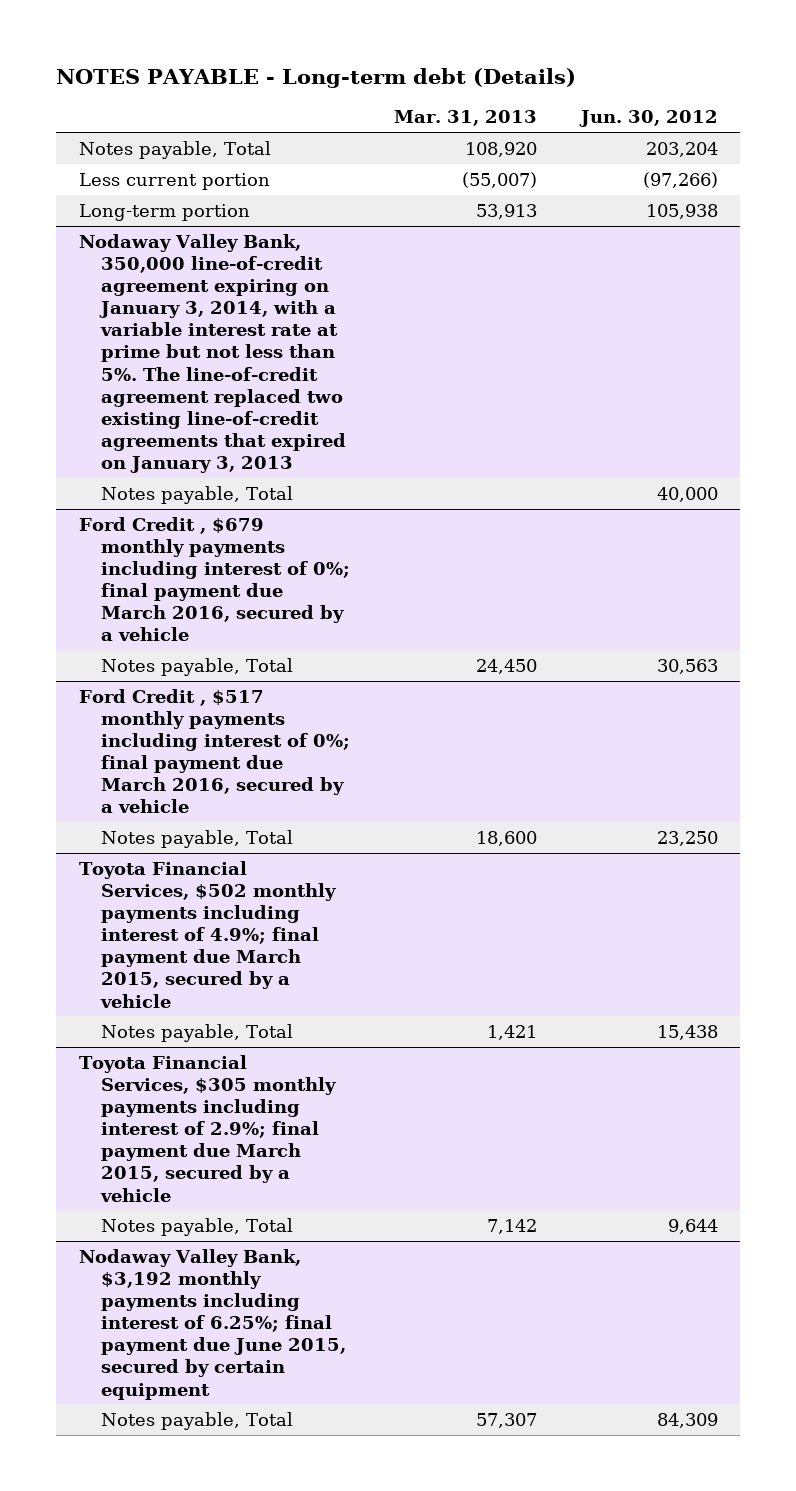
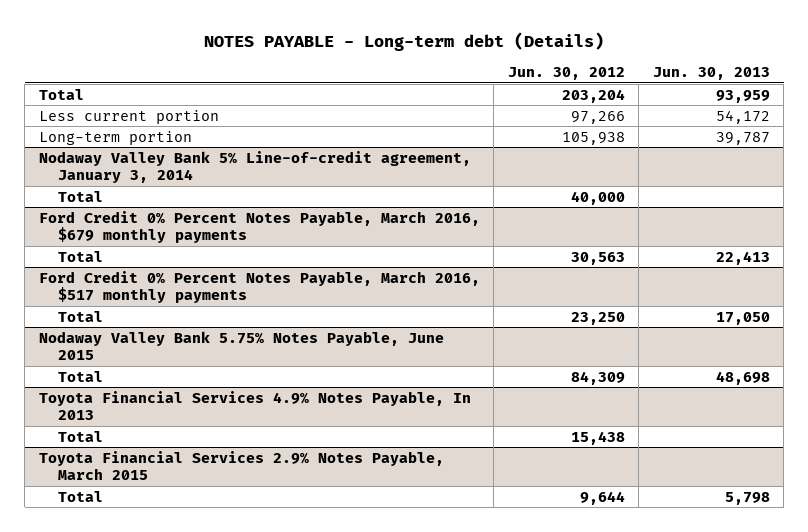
[393,110,537,127] Mar. 31, 2013 -> none
none -> [652,67,770,81] Jun. 30, 2013
[78,140,271,159] Notes payable, Total -> [38,88,84,100] Total
[642,171,718,188] (97,266) -> [570,110,625,124] 97,266
[78,233,346,474] Nodaway Valley Bank, 350,000 line-of-credit agreement expiring on January 3, 2014, with a variable interest rate at prime but not less than 5%. The line-of-credit agreement replaced two existing line-of-credit agreements that expired on January 3, 2013 -> none
[78,516,350,642] Ford Credit , $679 monthly payments including interest of 0%; final payment due March 2016, secured by a vehicle -> none
[78,688,350,814] Ford Credit , $517 monthly payments including interest of 0%; final payment due March 2016, secured by a vehicle -> none
[78,860,336,1008] Toyota Financial Services, $502 monthly payments including interest of 4.9%; final payment due March 2015, secured by a vehicle -> none
[78,1054,336,1202] Toyota Financial Services, $305 monthly payments including interest of 2.9%; final payment due March 2015, secured by a vehicle -> none
[78,1248,346,1400] Nodaway Valley Bank, $3,192 monthly payments including interest of 6.25%; final payment due June 2015, secured by certain equipment -> none
none -> [38,150,471,183] Nodaway Valley Bank 5% Line-of-credit agreement, January 3, 2014
[100,485,293,504] Notes payable, Total -> [58,190,104,202] Total
none -> [38,210,480,243] Ford Credit 0% Percent Notes Payable, March 2016, $679 monthly payments
[100,657,293,676] Notes payable, Total -> [58,250,104,262] Total
none -> [38,270,480,303] Ford Credit 0% Percent Notes Payable, March 2016, $517 monthly payments
[100,829,293,848] Notes payable, Total -> [58,310,104,322] Total
none -> [38,330,444,360] Nodaway Valley Bank 5.75% Notes Payable, June 2015
[100,1023,293,1042] Notes payable, Total -> [58,370,104,382] Total
[656,1024,718,1040] 15,438 -> [570,370,625,385] 84,309
none -> [38,390,471,420] Toyota Financial Services 4.9% Notes Payable, In 2013
[100,1217,293,1236] Notes payable, Total -> [58,430,104,442] Total
[667,1218,718,1234] 9,644 -> [570,430,625,445] 15,438
none -> [38,450,444,480] Toyota Financial Services 2.9% Notes Payable, March 2015
[100,1411,293,1430] Notes payable, Total -> [58,490,104,502] Total
[656,1412,718,1428] 84,309 -> [579,490,625,505] 9,644

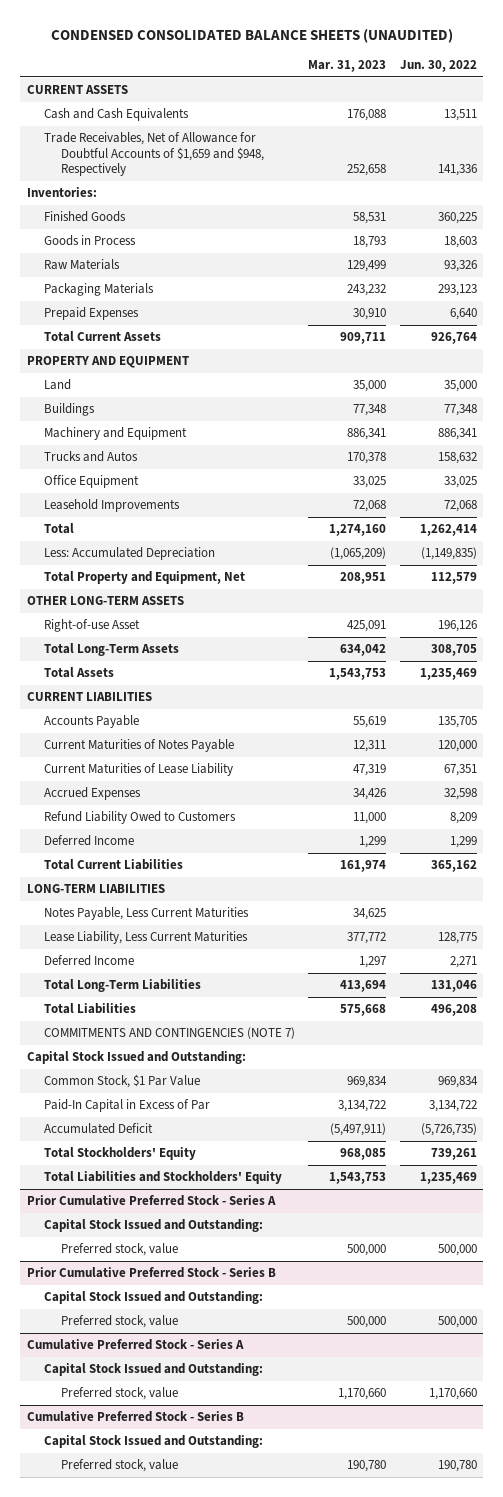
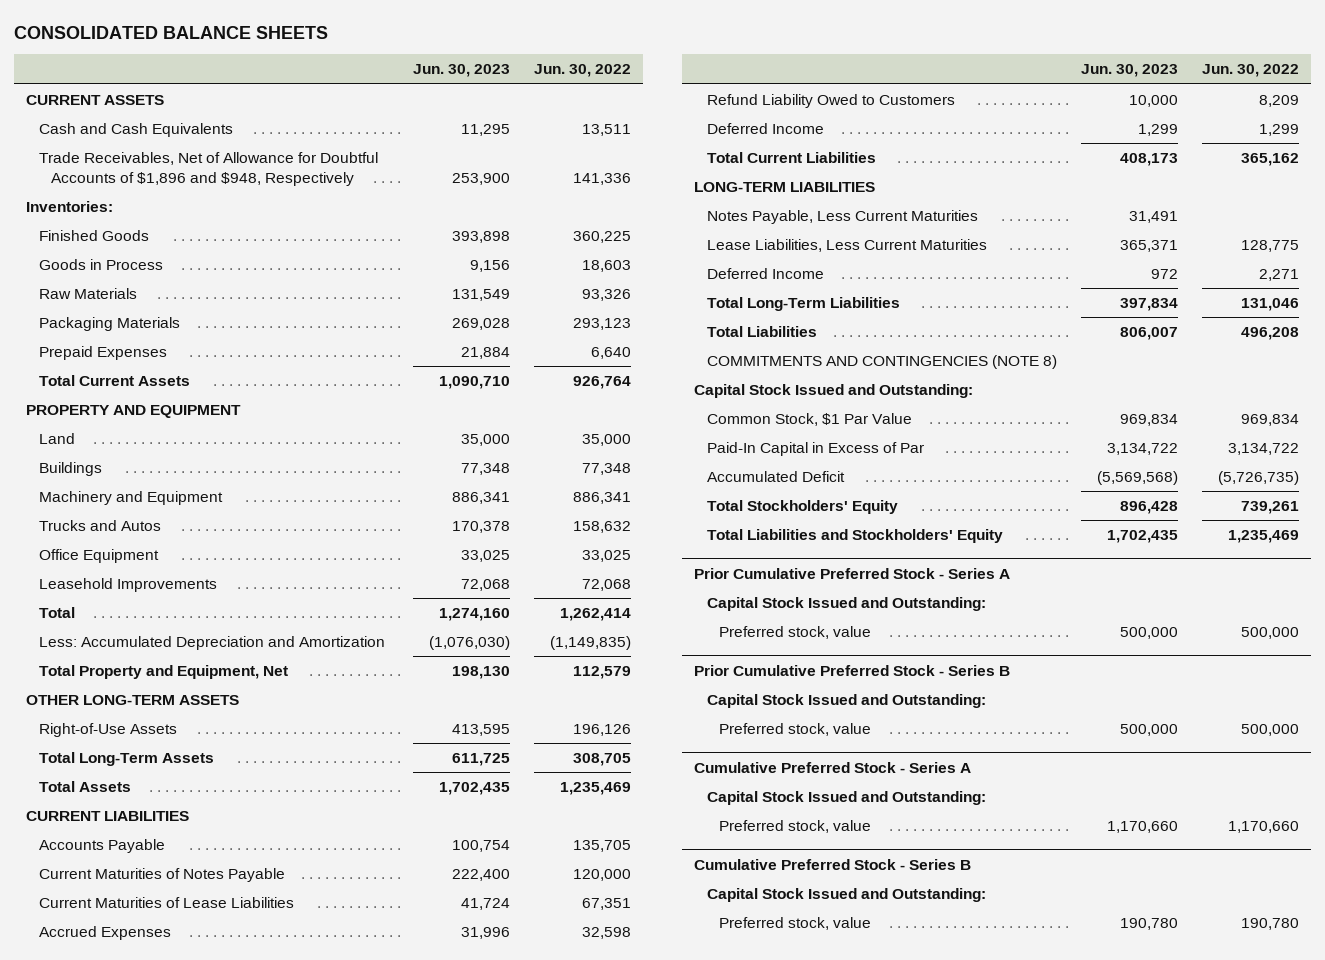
[50,29,453,44] CONDENSED CONSOLIDATED BALANCE SHEETS (UNAUDITED) -> [14,25,329,39] CONSOLIDATED BALANCE SHEETS
[308,59,387,72] Mar. 31, 2023 -> none
none -> [412,64,510,78] Jun. 30, 2023
[43,132,264,177] Trade Receivables, Net of Allowance for Doubtful Accounts of $1,659 and $948, Respectively -> [38,152,378,186] Trade Receivables, Net of Allowance for Doubtful Accounts of $1,896 and $948, Respectively
[43,547,215,561] Less: Accumulated Depreciation -> [38,636,385,651] Less: Accumulated Depreciation and Amortization
[43,619,140,633] Right-of-use Asset -> [38,723,177,738] Right-of-Use Assets
[43,763,233,777] Current Maturities of Lease Liability -> [38,897,294,909] Current Maturities of Lease Liabilities
[43,931,248,945] Lease Liability, Less Current Maturities -> [706,239,987,253] Lease Liabilities, Less Current Maturities
[43,1027,295,1040] COMMITMENTS AND CONTINGENCIES (NOTE 7) -> [706,355,1057,370] COMMITMENTS AND CONTINGENCIES (NOTE 8)

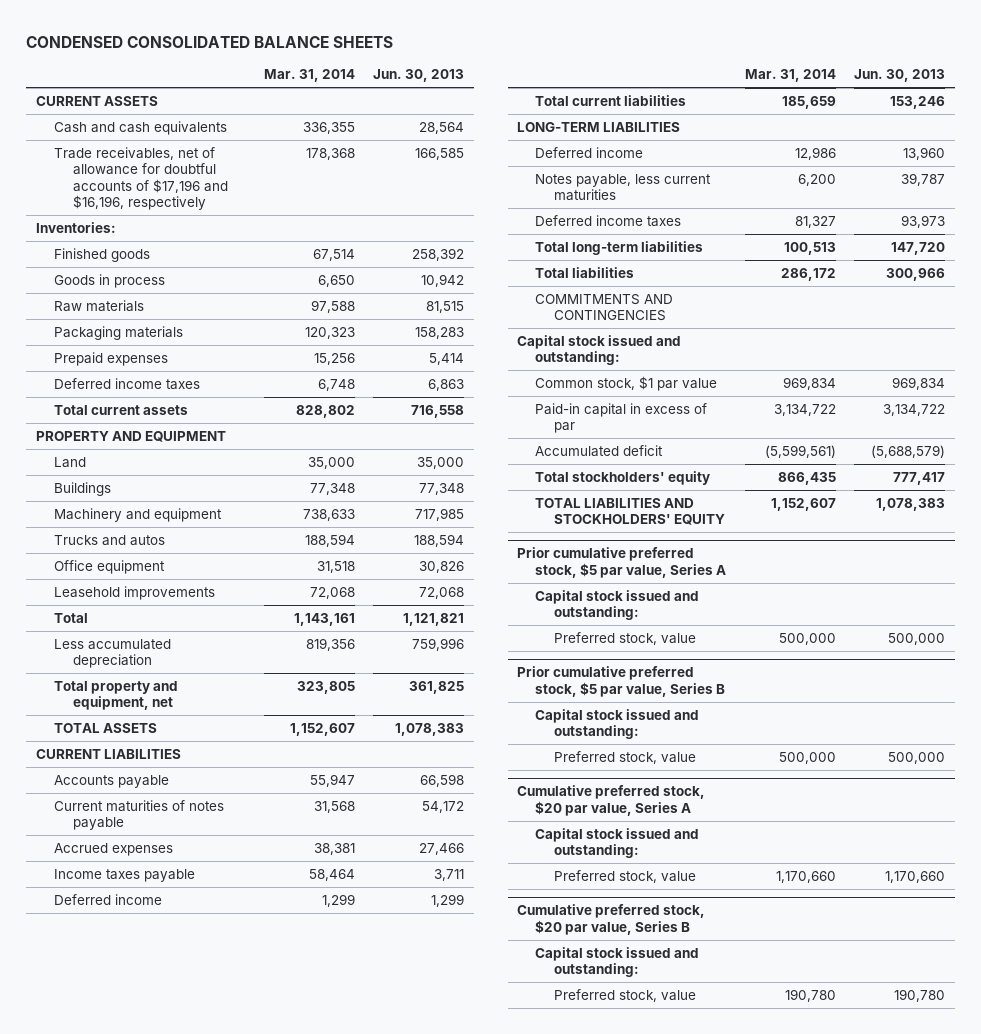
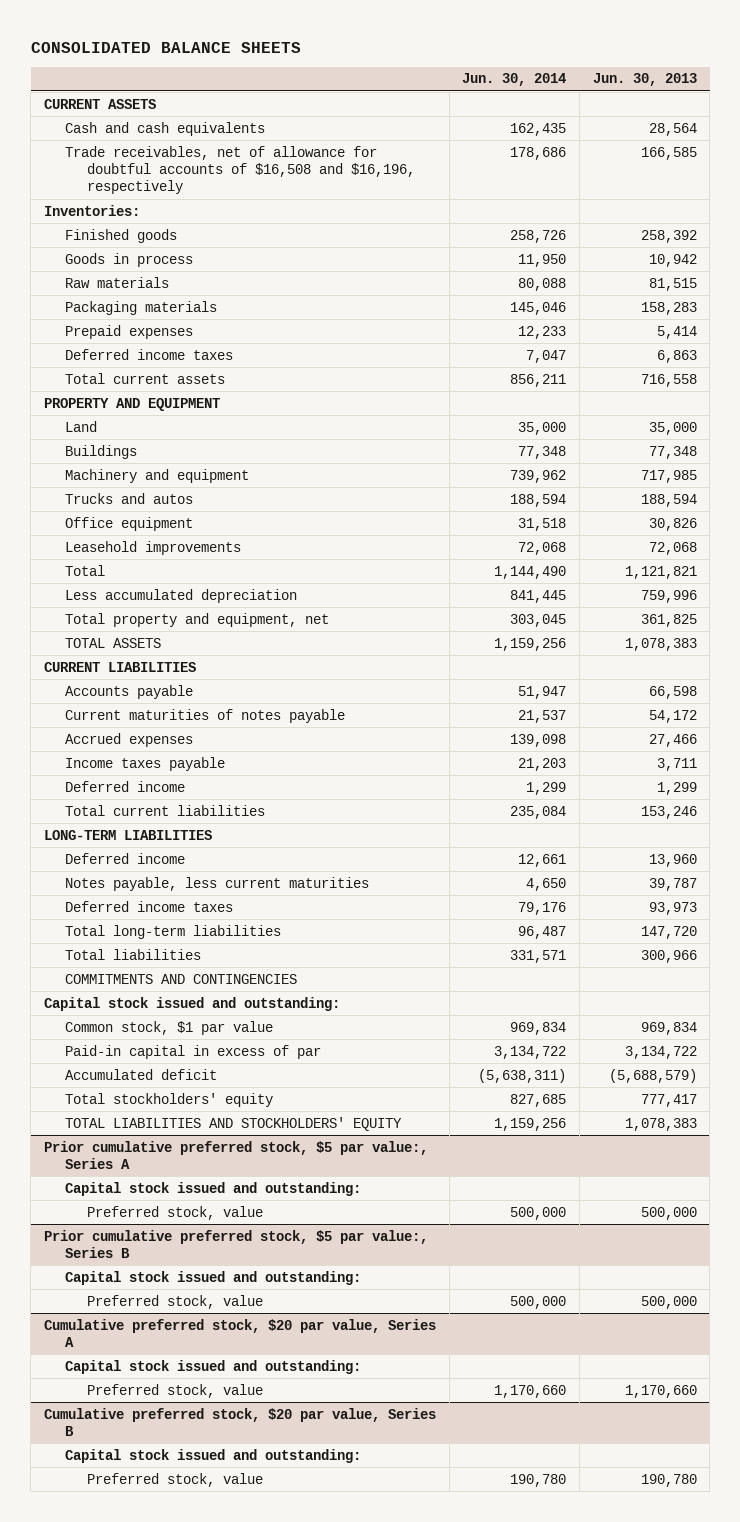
[26,35,394,48] CONDENSED CONSOLIDATED BALANCE SHEETS -> [30,41,301,53] CONSOLIDATED BALANCE SHEETS
[263,69,355,83] Mar. 31, 2014 -> none
none -> [462,73,567,87] Jun. 30, 2014
[54,146,228,211] Trade receivables, net of allowance for doubtful accounts of $17,196 and $16,196, respectively -> [65,145,416,195] Trade receivables, net of allowance for doubtful accounts of $16,508 and $16,196, respectively
[516,547,727,578] Prior cumulative preferred stock, $5 par value, Series A -> [43,1140,428,1169] Prior cumulative preferred stock, $5 par value:, Series A
[516,666,726,697] Prior cumulative preferred stock, $5 par value, Series B -> [43,1229,428,1258] Prior cumulative preferred stock, $5 par value:, Series B

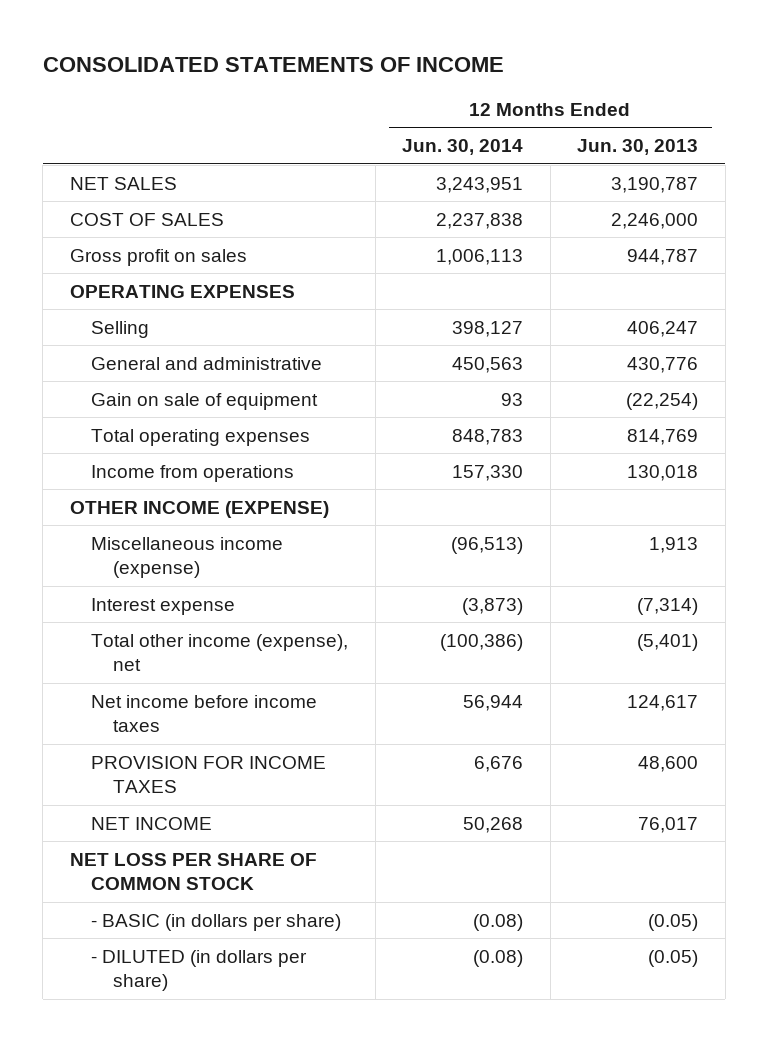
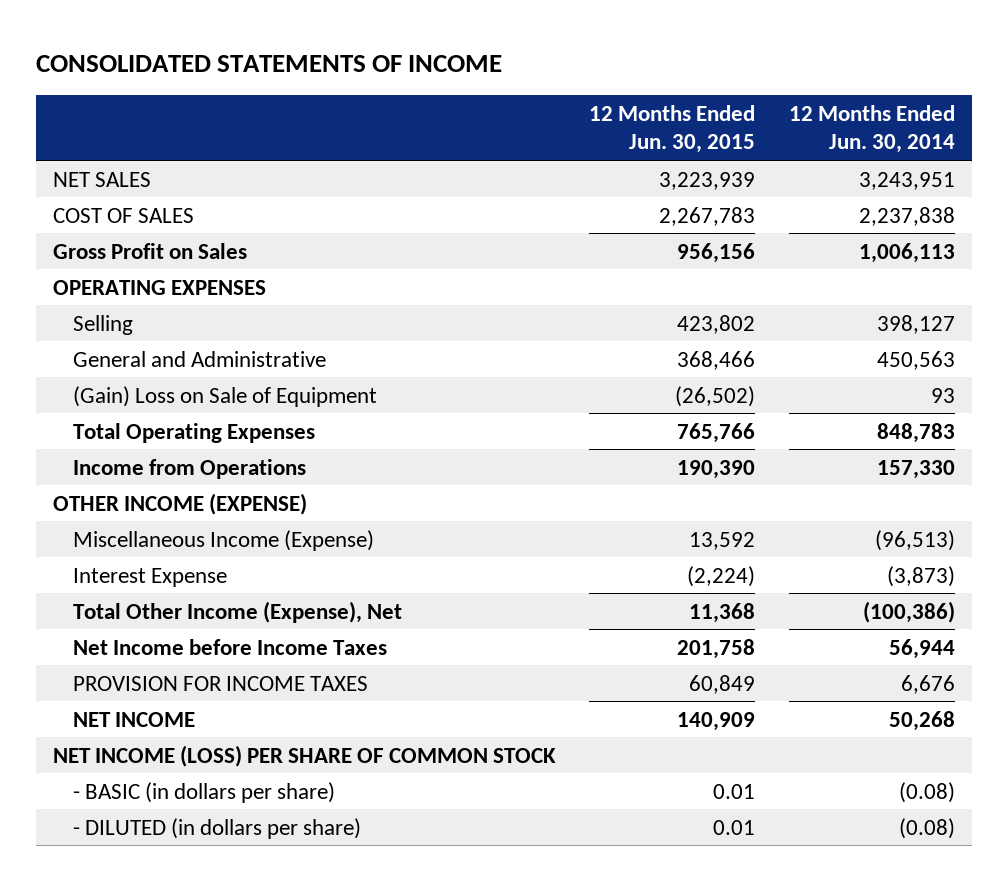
[577,139,699,156] Jun. 30, 2013 -> none
none -> [589,104,756,154] 12 Months Ended Jun. 30, 2015
[69,248,247,266] Gross profit on sales -> [53,242,248,259] Gross Profit on Sales
[91,356,323,370] General and administrative -> [73,350,327,367] General and Administrative
[91,392,319,410] Gain on sale of equipment -> [73,385,378,407] (Gain) Loss on Sale of Equipment
[91,428,311,446] Total operating expenses -> [73,422,316,443] Total Operating Expenses
[91,464,295,482] Income from operations -> [73,458,307,479] Income from Operations
[91,536,284,579] Miscellaneous income (expense) -> [73,529,375,551] Miscellaneous Income (Expense)
[91,597,236,615] Interest expense -> [73,567,228,587] Interest Expense
[91,633,349,672] Total other income (expense), net -> [73,600,403,623] Total Other Income (Expense), Net
[91,694,318,733] Net income before income taxes -> [73,638,388,655] Net Income before Income Taxes
[69,852,317,891] NET LOSS PER SHARE OF COMMON STOCK -> [53,744,557,767] NET INCOME (LOSS) PER SHARE OF COMMON STOCK

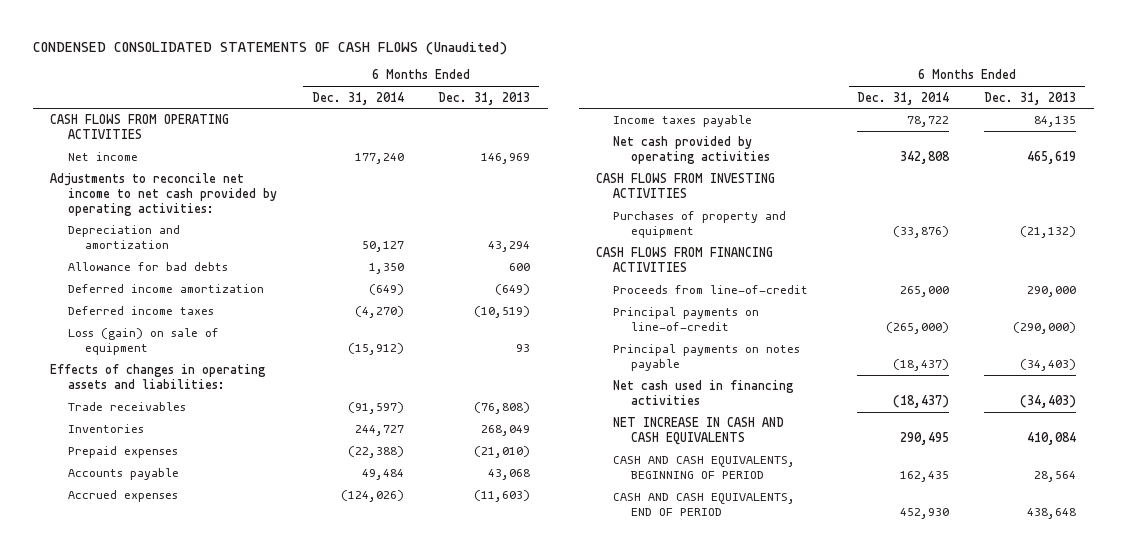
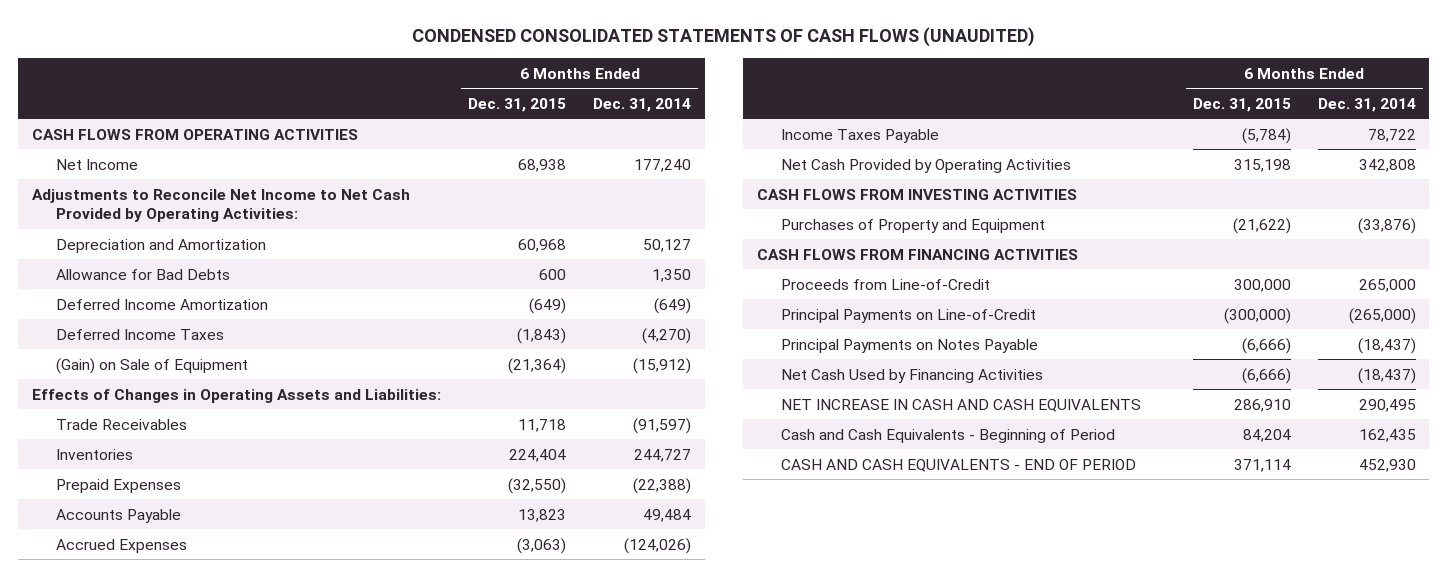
[32,41,507,55] CONDENSED CONSOLIDATED STATEMENTS OF CASH FLOWS (Unaudited) -> [411,27,1035,48] CONDENSED CONSOLIDATED STATEMENTS OF CASH FLOWS (UNAUDITED)
[438,91,531,105] Dec. 31, 2013 -> none
none -> [468,97,567,112] Dec. 31, 2015
[67,152,138,162] Net income -> [56,158,139,170] Net Income
[50,173,277,216] Adjustments to reconcile net income to net cash provided by operating activities: -> [31,188,410,223] Adjustments to Reconcile Net Income to Net Cash Provided by Operating Activities:
[67,225,180,249] Depreciation and amortization -> [56,238,267,253] Depreciation and Amortization
[67,262,228,272] Allowance for bad debts -> [56,268,231,280] Allowance for Bad Debts
[67,284,264,294] Deferred income amortization -> [56,298,269,310] Deferred Income Amortization
[67,306,214,316] Deferred income taxes -> [56,328,225,340] Deferred Income Taxes
[67,328,219,355] Loss (gain) on sale of equipment -> [56,357,249,374] (Gain) on Sale of Equipment
[50,364,267,389] Effects of changes in operating assets and liabilities: -> [31,388,441,403] Effects of Changes in Operating Assets and Liabilities:
[67,402,186,412] Trade receivables -> [56,418,188,430] Trade Receivables
[67,446,178,459] Prepaid expenses -> [56,478,182,493] Prepaid Expenses
[67,468,179,481] Accounts payable -> [56,508,182,523] Accounts Payable
[67,490,178,503] Accrued expenses -> [56,538,188,553] Accrued Expenses
[613,115,753,128] Income taxes payable -> [781,128,940,143] Income Taxes Payable
[613,136,770,164] Net cash provided by operating activities -> [781,158,1072,173] Net Cash Provided by Operating Activities
[613,211,787,238] Purchases of property and equipment -> [781,218,1046,233] Purchases of Property and Equipment
[613,285,809,295] Proceeds from line-of-credit -> [781,278,991,290] Proceeds from Line-of-Credit
[613,307,760,331] Principal payments on line-of-credit -> [781,308,1037,323] Principal Payments on Line-of-Credit
[613,344,801,371] Principal payments on notes payable -> [781,338,1039,353] Principal Payments on Notes Payable
[613,380,795,405] Net cash used in financing activities -> [781,368,1044,383] Net Cash Used by Financing Activities
[613,456,796,479] CASH AND CASH EQUIVALENTS, BEGINNING OF PERIOD -> [781,428,1116,443] Cash and Cash Equivalents - Beginning of Period
[613,493,796,516] CASH AND CASH EQUIVALENTS, END OF PERIOD -> [781,458,1137,472] CASH AND CASH EQUIVALENTS - END OF PERIOD

